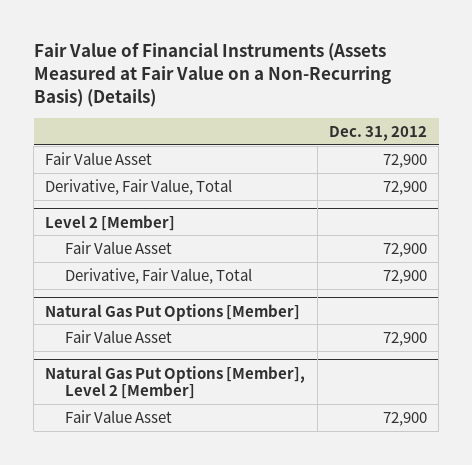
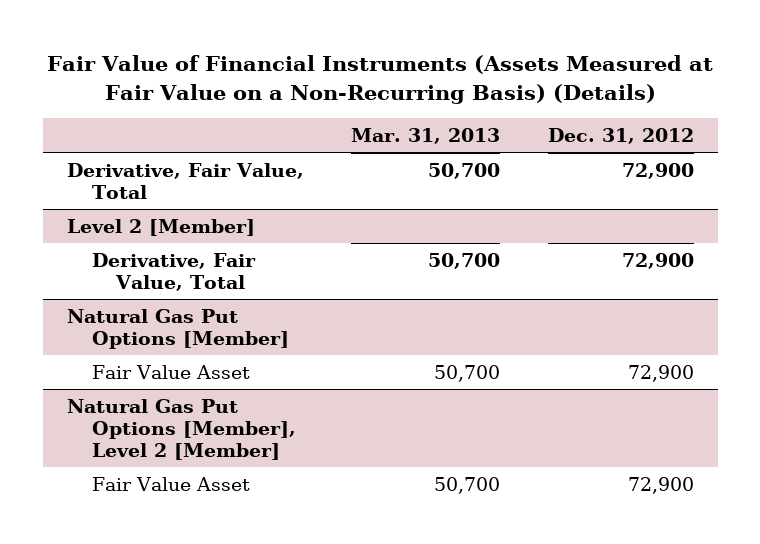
none -> [351,127,501,144] Mar. 31, 2013
[45,151,153,165] Fair Value Asset -> none
[64,240,172,254] Fair Value Asset -> none

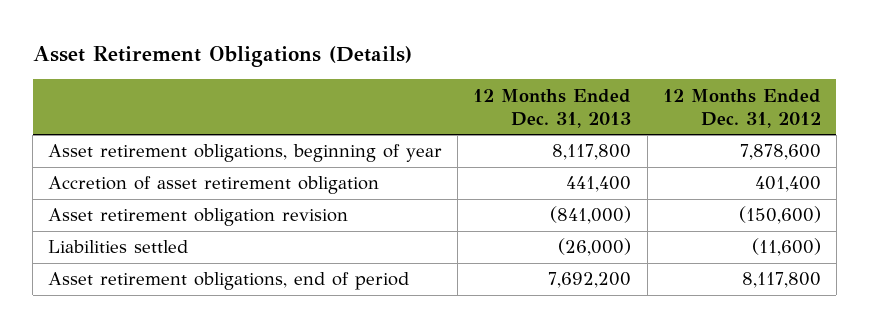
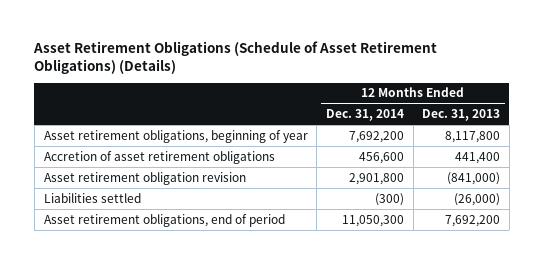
[32,46,412,68] Asset Retirement Obligations (Details) -> [33,40,438,74] Asset Retirement Obligations (Schedule of Asset Retirement Obligations) (Details)
[662,88,821,128] 12 Months Ended Dec. 31, 2012 -> none
none -> [325,109,404,122] Dec. 31, 2014
[48,176,380,195] Accretion of asset retirement obligation -> [43,150,275,164] Accretion of asset retirement obligations

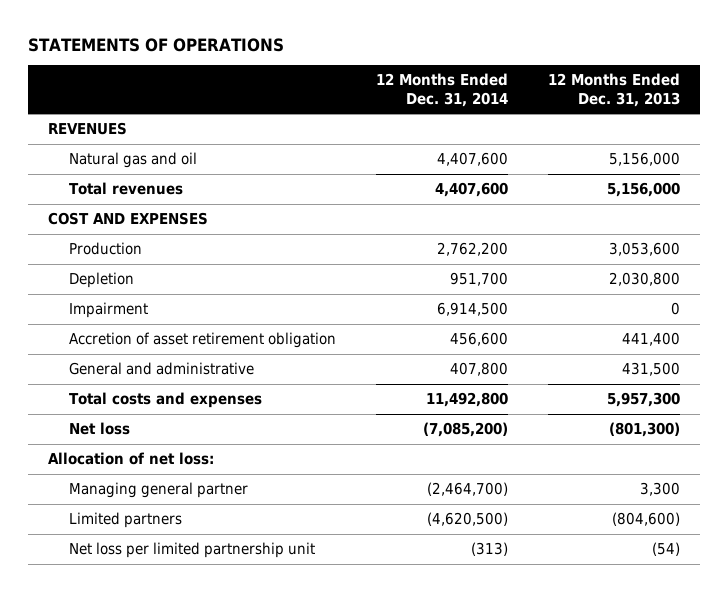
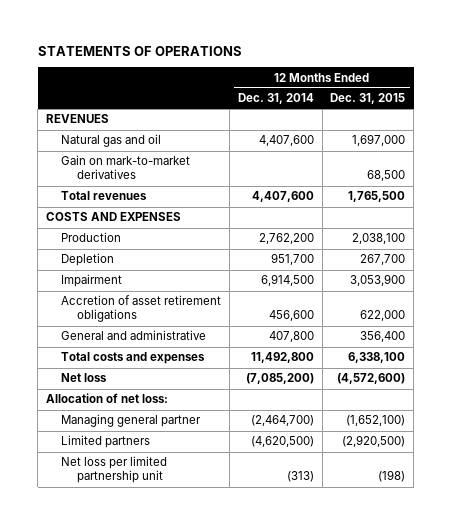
[548,73,681,107] 12 Months Ended Dec. 31, 2013 -> none
none -> [330,93,406,105] Dec. 31, 2015
none -> [61,155,191,180] Gain on mark-to-market derivatives
[47,212,208,226] COST AND EXPENSES -> [46,212,182,222] COSTS AND EXPENSES
[69,332,337,349] Accretion of asset retirement obligation -> [61,295,222,323] Accretion of asset retirement obligations

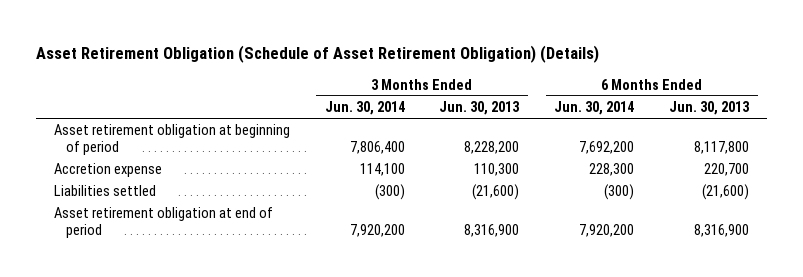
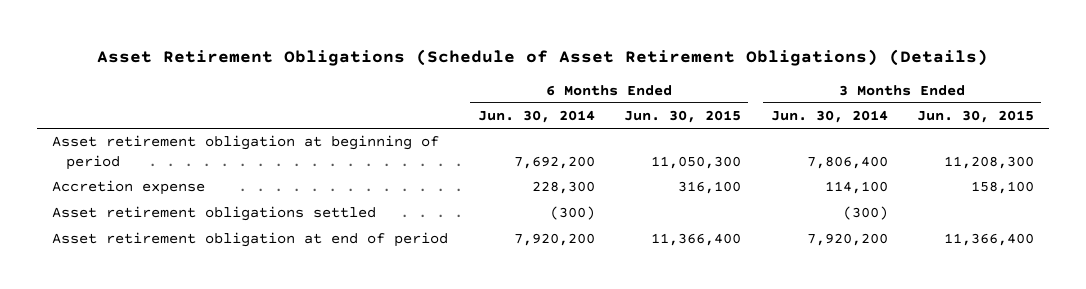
[36,44,600,63] Asset Retirement Obligation (Schedule of Asset Retirement Obligation) (Details) -> [97,48,989,66] Asset Retirement Obligations (Schedule of Asset Retirement Obligations) (Details)
[439,101,521,116] Jun. 30, 2013 -> none
[669,101,751,116] Jun. 30, 2013 -> none
none -> [624,110,742,124] Jun. 30, 2015
none -> [916,110,1034,124] Jun. 30, 2015
[53,185,156,197] Liabilities settled -> [52,206,377,222] Asset retirement obligations settled

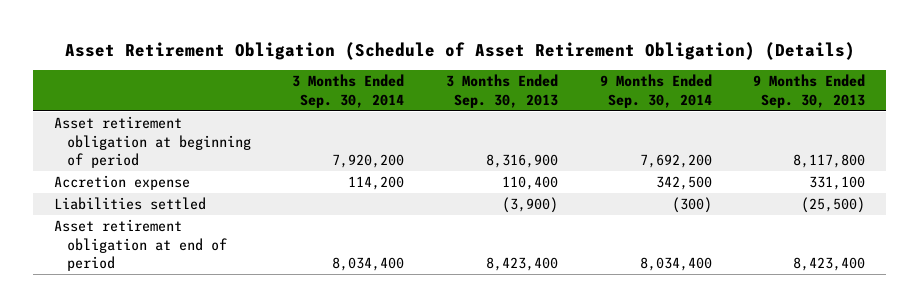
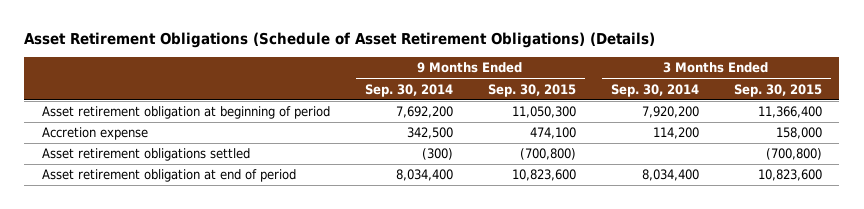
[64,41,855,60] Asset Retirement Obligation (Schedule of Asset Retirement Obligation) (Details) -> [24,32,656,49] Asset Retirement Obligations (Schedule of Asset Retirement Obligations) (Details)
[445,74,558,108] 3 Months Ended Sep. 30, 2013 -> none
[753,74,866,108] 9 Months Ended Sep. 30, 2013 -> none
none -> [487,83,576,97] Sep. 30, 2015
none -> [733,83,822,97] Sep. 30, 2015
[53,197,206,211] Liabilities settled -> [41,148,250,162] Asset retirement obligations settled

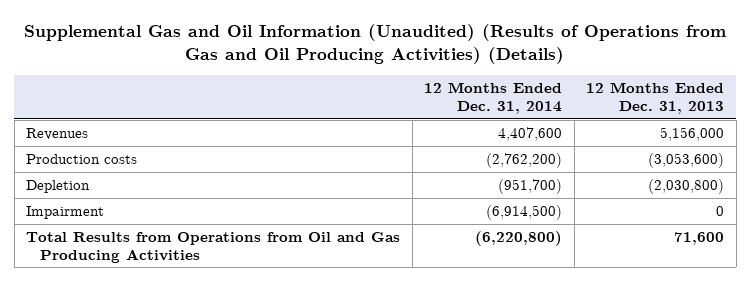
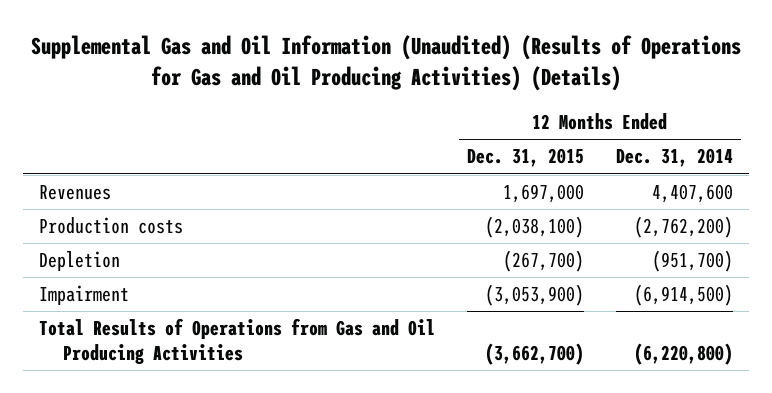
[24,24,727,65] Supplemental Gas and Oil Information (Unaudited) (Results of Operations from Gas and Oil Producing Activities) (Details) -> [31,34,742,91] Supplemental Gas and Oil Information (Unaudited) (Results of Operations for Gas and Oil Producing Activities) (Details)
[586,82,725,114] 12 Months Ended Dec. 31, 2013 -> none
none -> [467,148,585,168] Dec. 31, 2015
[26,231,401,263] Total Results from Operations from Oil and Gas Producing Activities -> [38,318,435,365] Total Results of Operations from Gas and Oil Producing Activities

